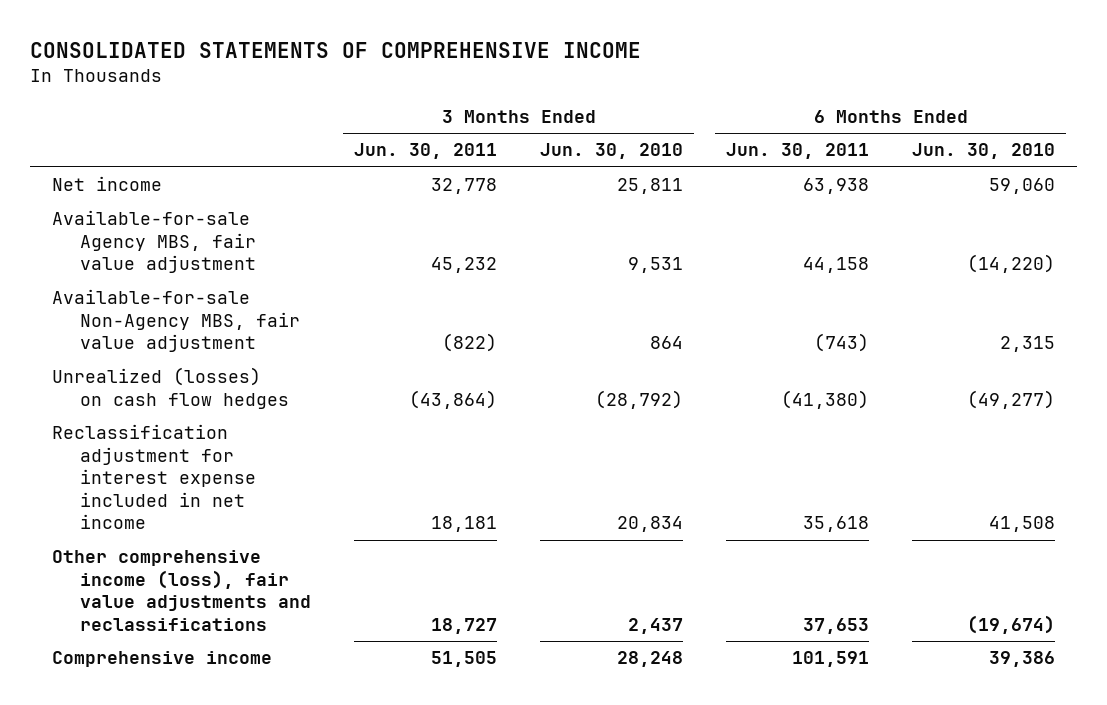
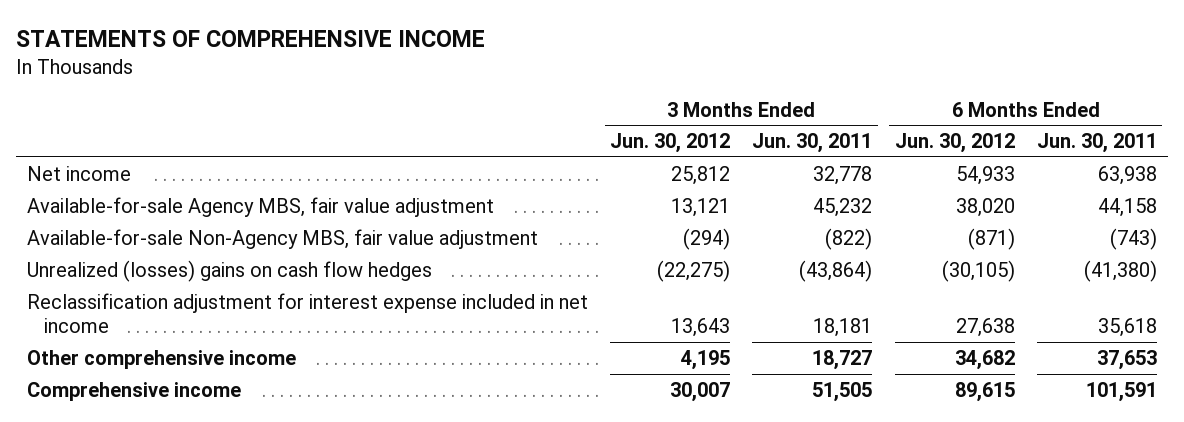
[30,41,642,58] CONSOLIDATED STATEMENTS OF COMPREHENSIVE INCOME -> [16,29,486,47] STATEMENTS OF COMPREHENSIVE INCOME
[540,143,684,160] Jun. 30, 2010 -> none
[912,143,1056,160] Jun. 30, 2010 -> none
none -> [610,133,731,154] Jun. 30, 2012
none -> [894,133,1015,154] Jun. 30, 2012
[51,367,289,409] Unrealized (losses) on cash flow hedges -> [27,259,433,282] Unrealized (losses) gains on cash flow hedges
[51,550,311,631] Other comprehensive income (loss), fair value adjustments and reclassifications -> [27,349,297,369] Other comprehensive income

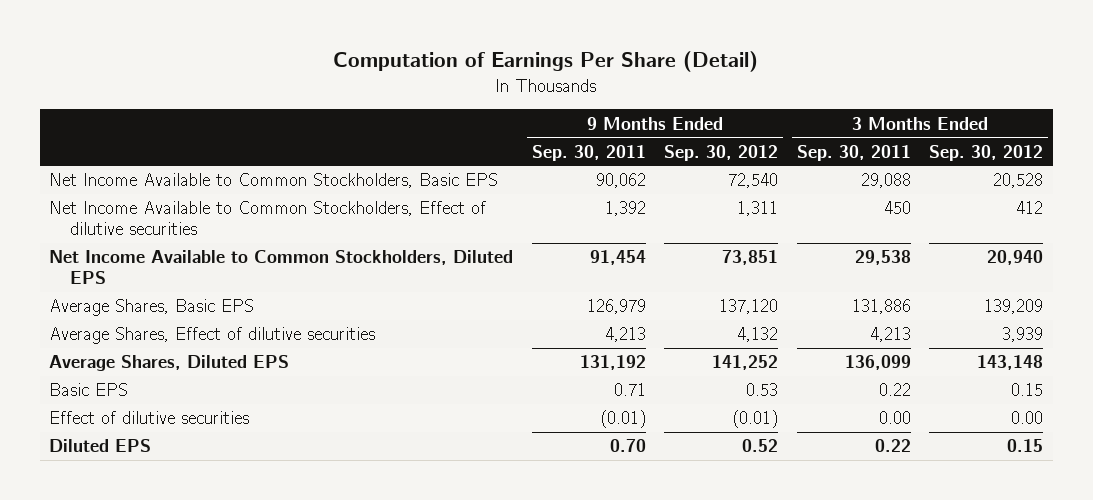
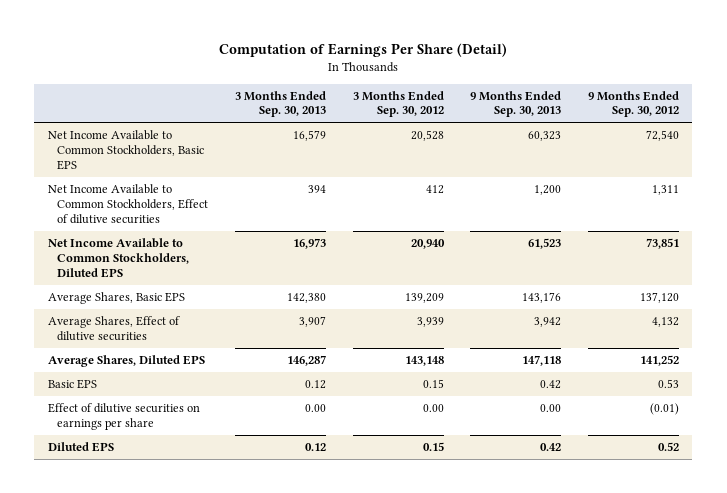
[531,144,646,161] Sep. 30, 2011 -> none
[796,144,911,161] Sep. 30, 2011 -> none
none -> [235,90,327,118] 3 Months Ended Sep. 30, 2013
none -> [470,90,562,118] 9 Months Ended Sep. 30, 2013
[49,411,250,425] Effect of dilutive securities -> [47,403,200,430] Effect of dilutive securities on earnings per share

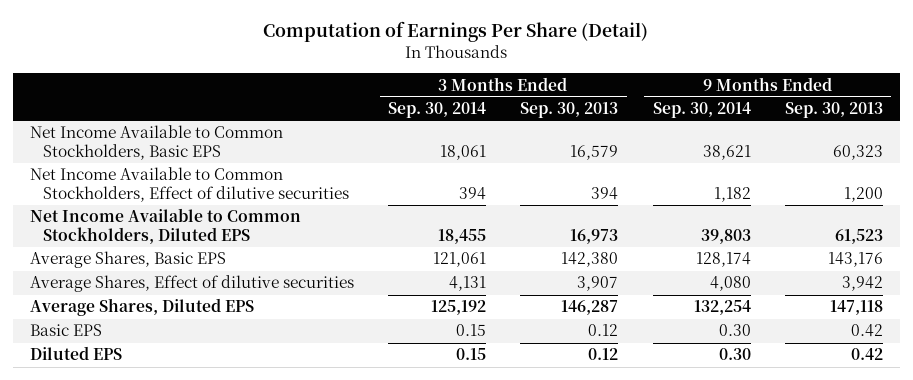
[352,90,444,118] 3 Months Ended Sep. 30, 2012 -> none
[588,90,680,118] 9 Months Ended Sep. 30, 2012 -> none
none -> [388,102,487,119] Sep. 30, 2014
none -> [652,102,751,119] Sep. 30, 2014
[47,403,200,430] Effect of dilutive securities on earnings per share -> none

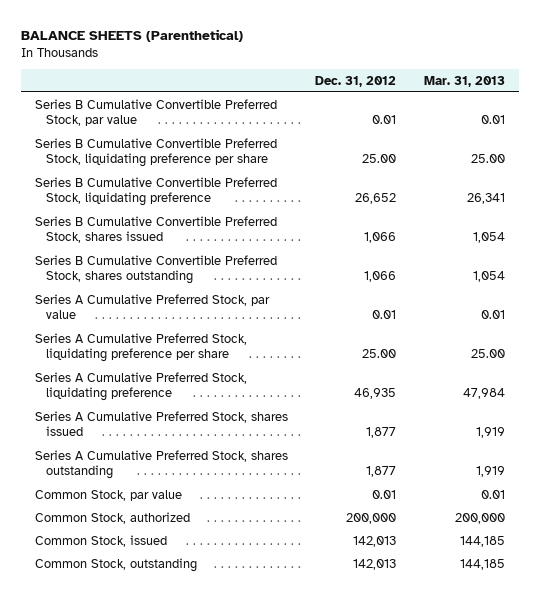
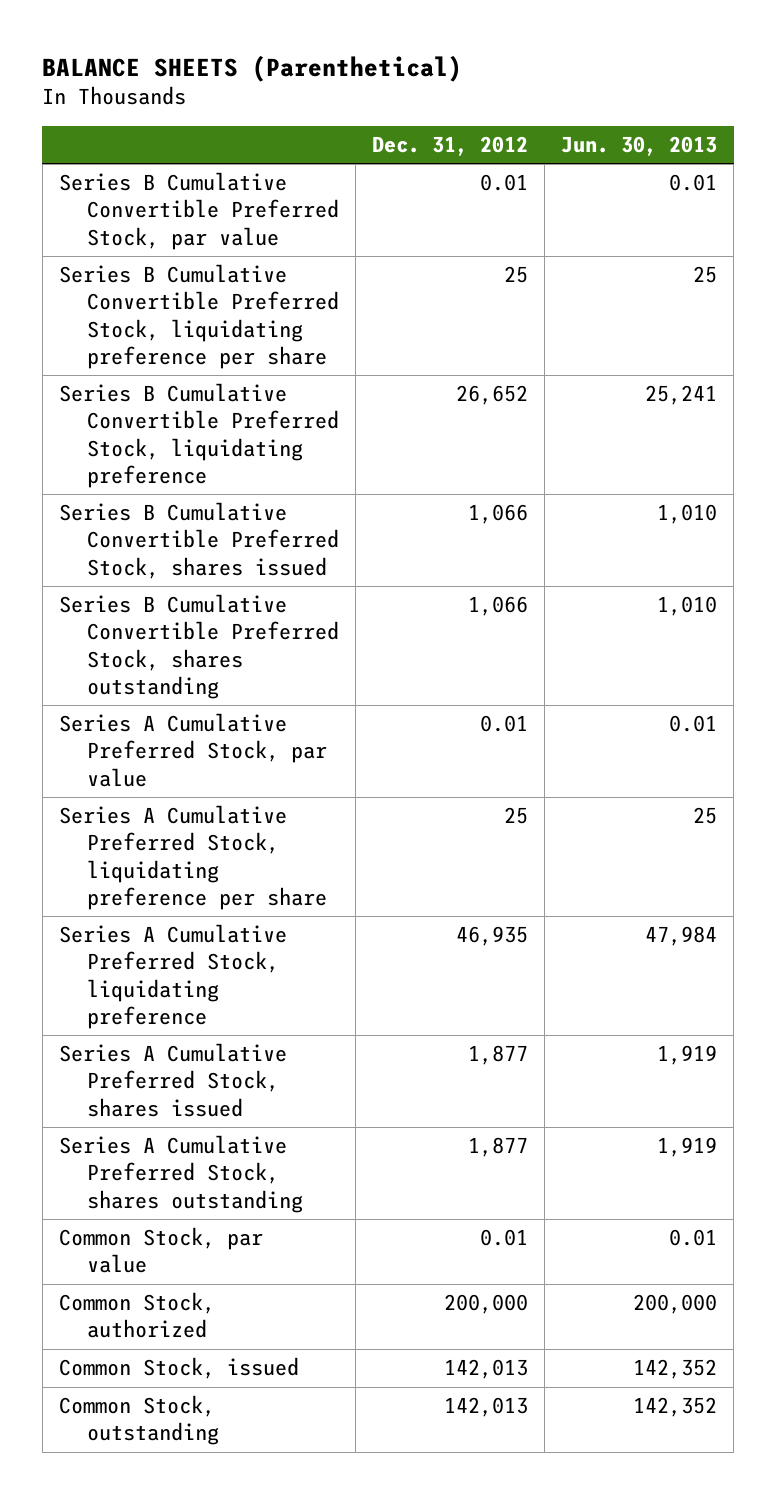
[423,75,505,87] Mar. 31, 2013 -> none
none -> [561,135,718,156] Jun. 30, 2013
[362,154,397,164] 25.00 -> [504,266,529,284] 25
[362,349,397,359] 25.00 -> [504,807,529,825] 25

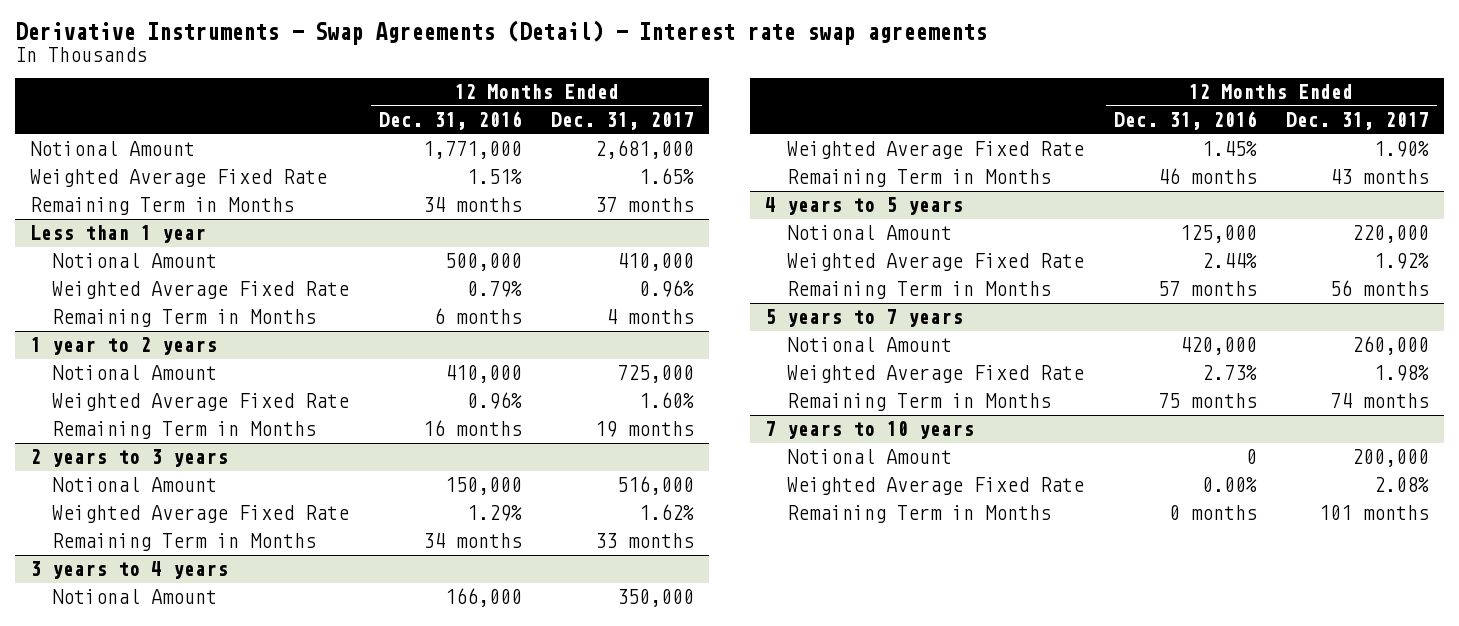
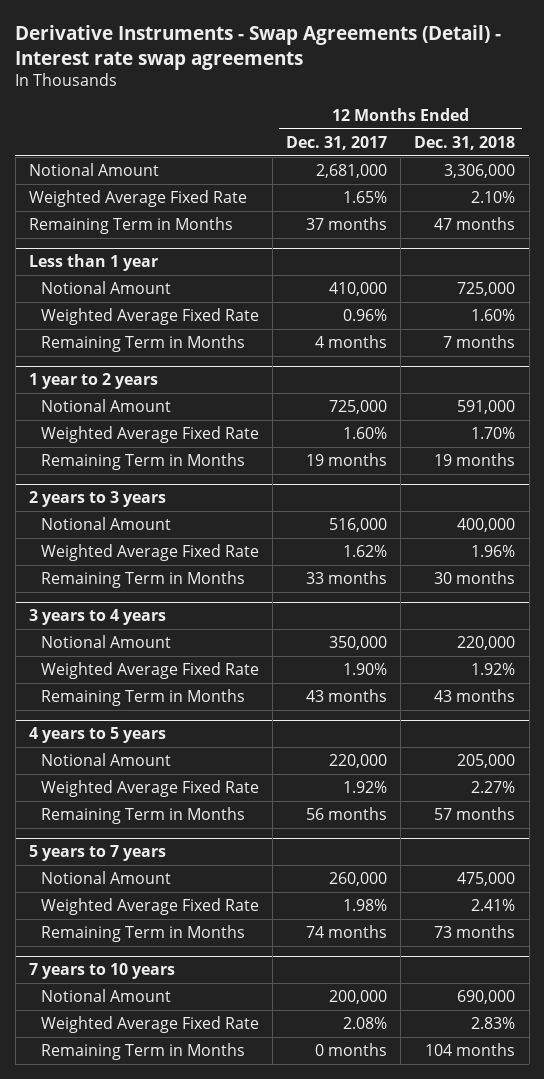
[378,111,522,131] Dec. 31, 2016 -> none
none -> [414,135,516,150] Dec. 31, 2018
[1319,505,1430,521] 101 months -> [315,1043,388,1057] 0 months

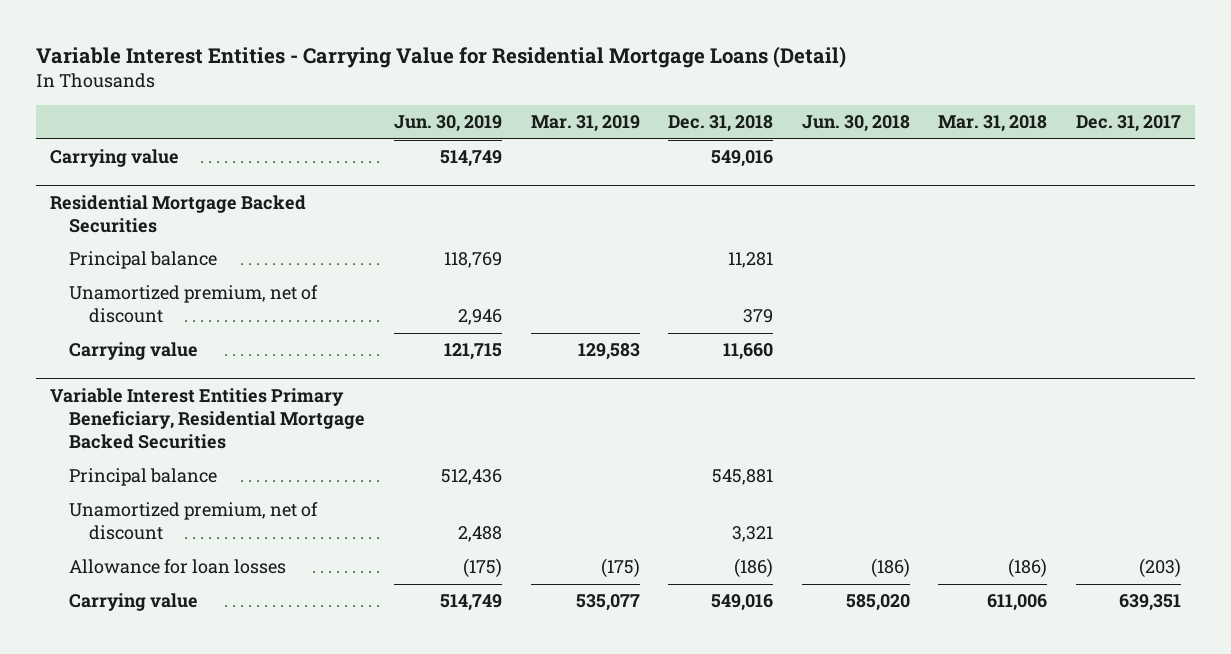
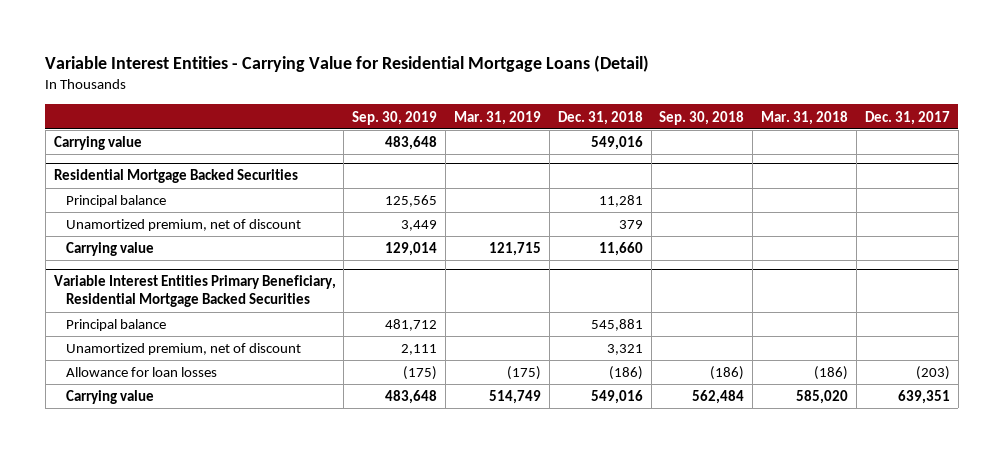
[393,115,502,133] Jun. 30, 2019 -> none
[801,115,910,133] Jun. 30, 2018 -> none
none -> [352,110,438,125] Sep. 30, 2019
none -> [659,110,745,125] Sep. 30, 2018
[577,343,640,361] 129,583 -> [488,242,541,257] 121,715
[575,594,640,612] 535,077 -> [488,390,541,405] 514,749
[987,594,1048,612] 611,006 -> [796,390,849,405] 585,020

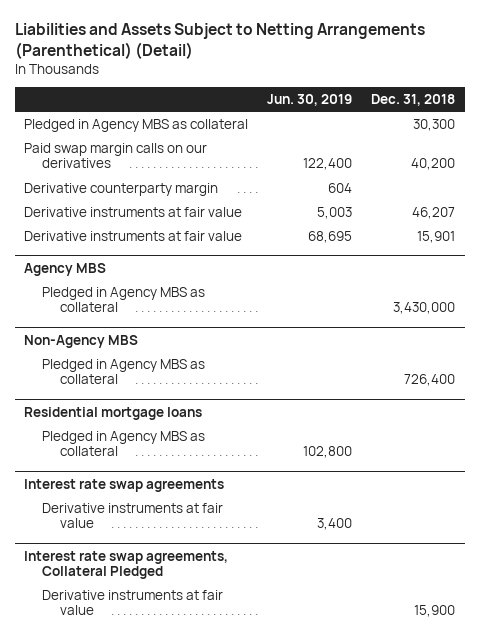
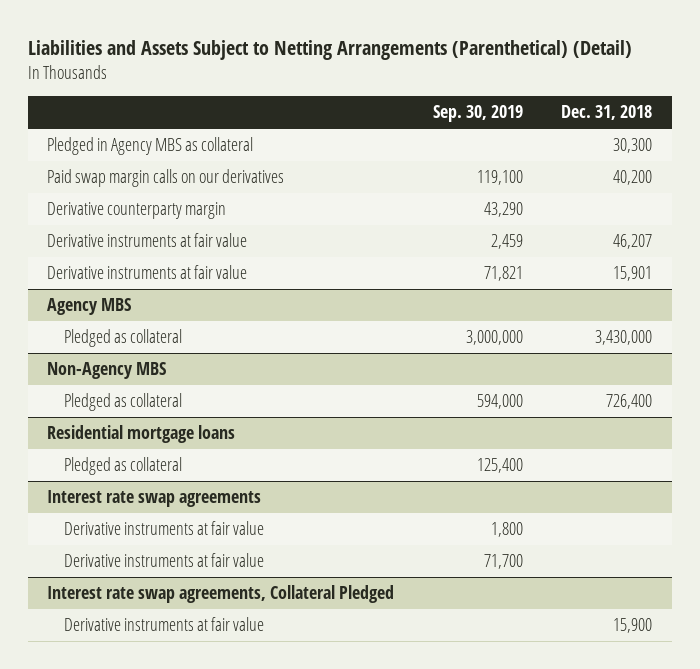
[267,94,353,107] Jun. 30, 2019 -> none
none -> [432,105,523,123] Sep. 30, 2019
[41,286,205,313] Pledged in Agency MBS as collateral -> [64,329,183,348] Pledged as collateral
[41,358,205,385] Pledged in Agency MBS as collateral -> [64,393,183,412] Pledged as collateral
[41,430,205,457] Pledged in Agency MBS as collateral -> [64,457,183,476] Pledged as collateral
none -> [64,553,265,568] Derivative instruments at fair value

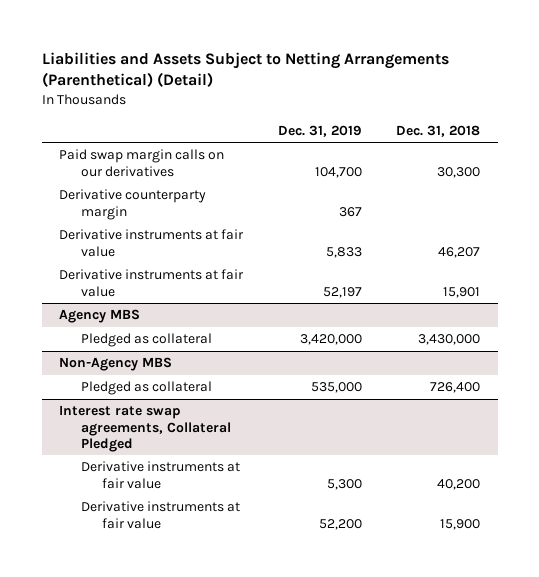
[432,105,523,123] Sep. 30, 2019 -> none
none -> [277,124,362,137] Dec. 31, 2019
[47,137,254,156] Pledged in Agency MBS as collateral -> none
[613,170,653,186] 40,200 -> [437,166,481,178] 30,300
[47,425,236,444] Residential mortgage loans -> none
[64,457,183,476] Pledged as collateral -> none
[47,490,262,508] Interest rate swap agreements -> none
[64,521,265,536] Derivative instruments at fair value -> none
[64,553,265,568] Derivative instruments at fair value -> none
none -> [80,461,240,489] Derivative instruments at fair value

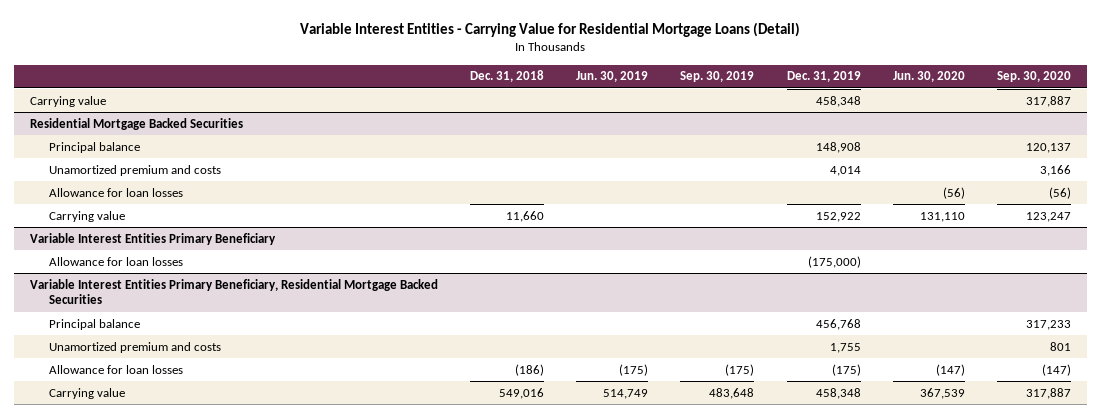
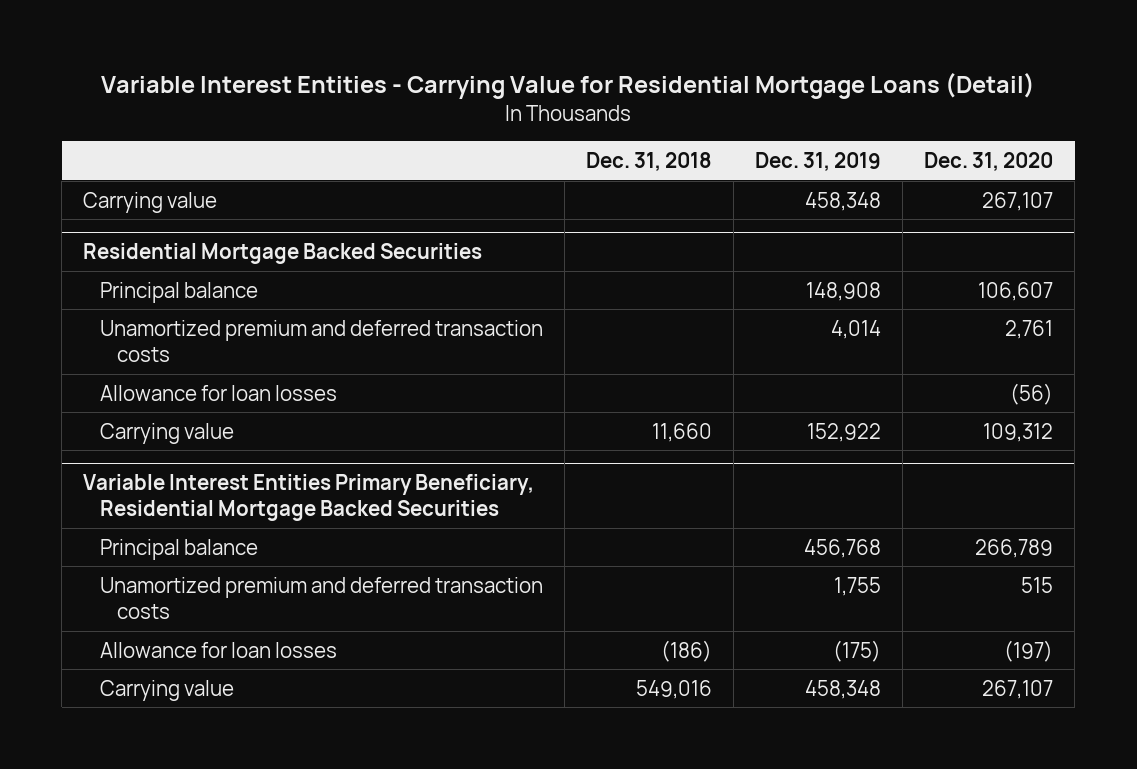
[576,71,649,83] Jun. 30, 2019 -> none
[680,71,755,83] Sep. 30, 2019 -> none
[892,71,965,83] Jun. 30, 2020 -> none
[997,71,1072,83] Sep. 30, 2020 -> none
none -> [924,152,1054,172] Dec. 31, 2020
[49,164,222,176] Unamortized premium and costs -> [100,319,544,362] Unamortized premium and deferred transaction costs
[29,232,276,245] Variable Interest Entities Primary Beneficiary -> none
[49,256,184,266] Allowance for loan losses -> none
[49,341,222,353] Unamortized premium and costs -> [100,576,544,619] Unamortized premium and deferred transaction costs

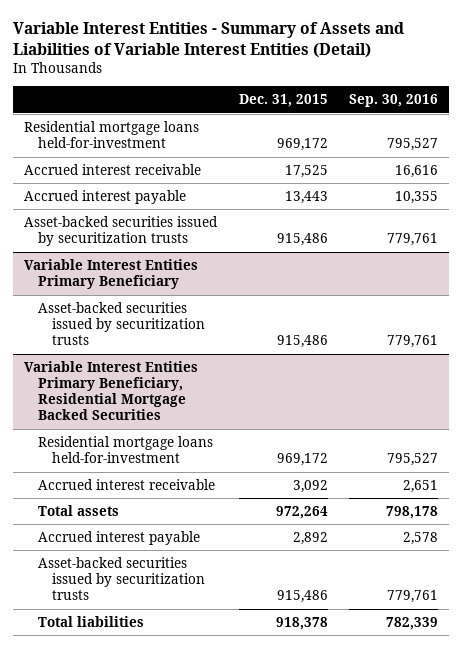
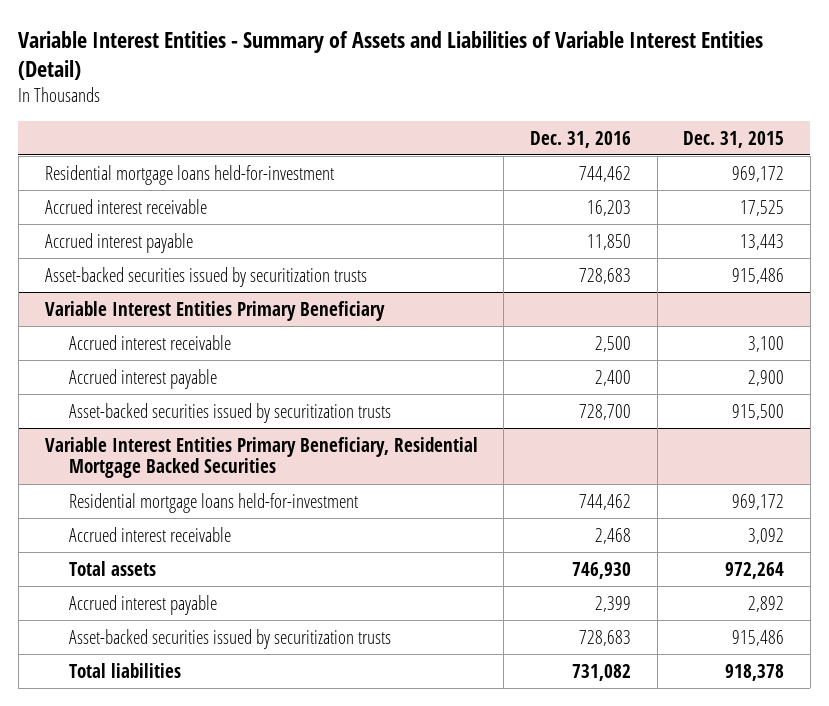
[349,94,439,108] Sep. 30, 2016 -> none
none -> [529,130,631,148] Dec. 31, 2016
none -> [69,334,232,350] Accrued interest receivable
none -> [69,368,218,389] Accrued interest payable
[276,335,328,349] 915,486 -> [732,403,785,420] 915,500

